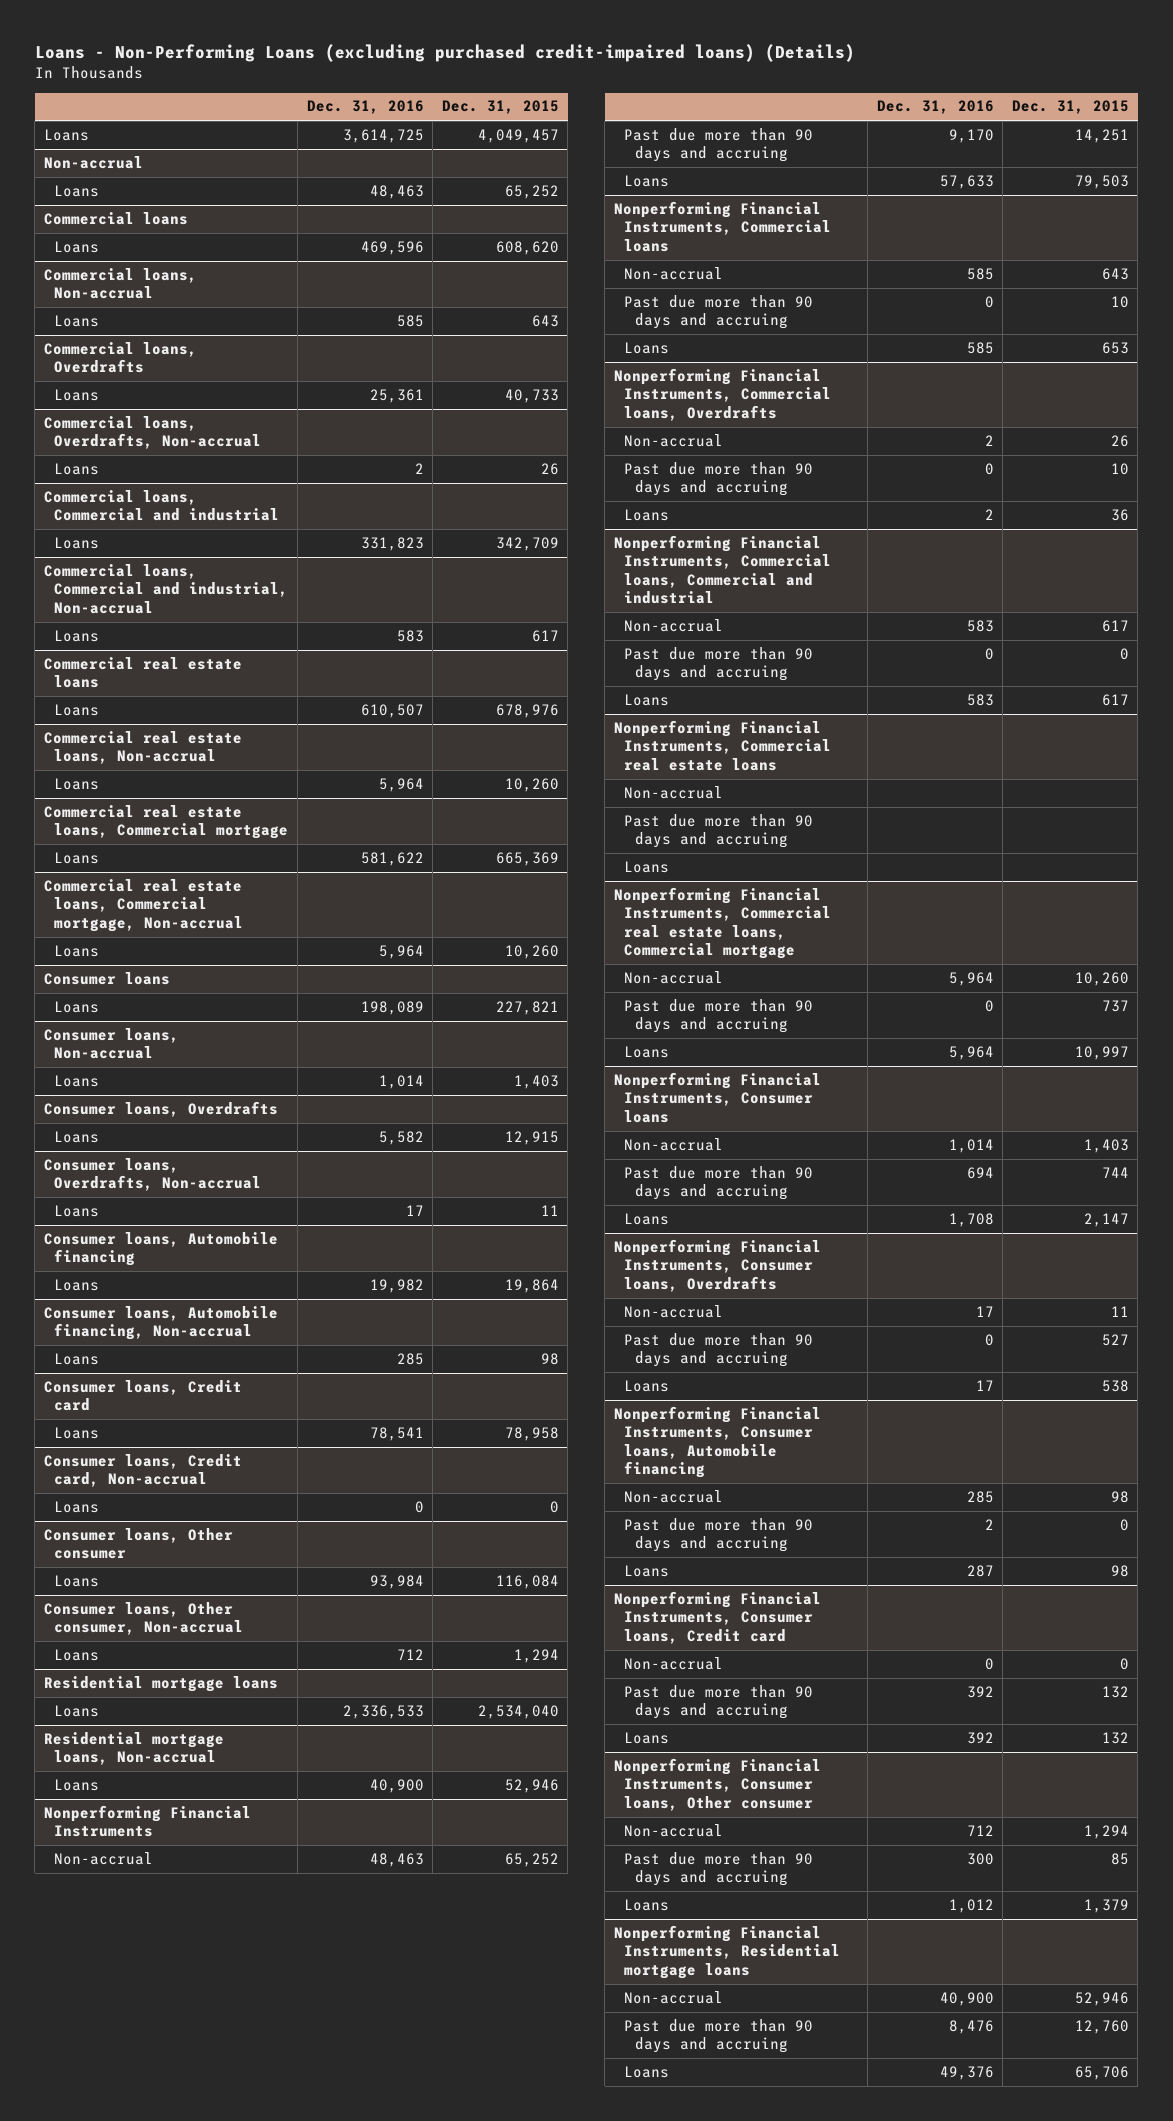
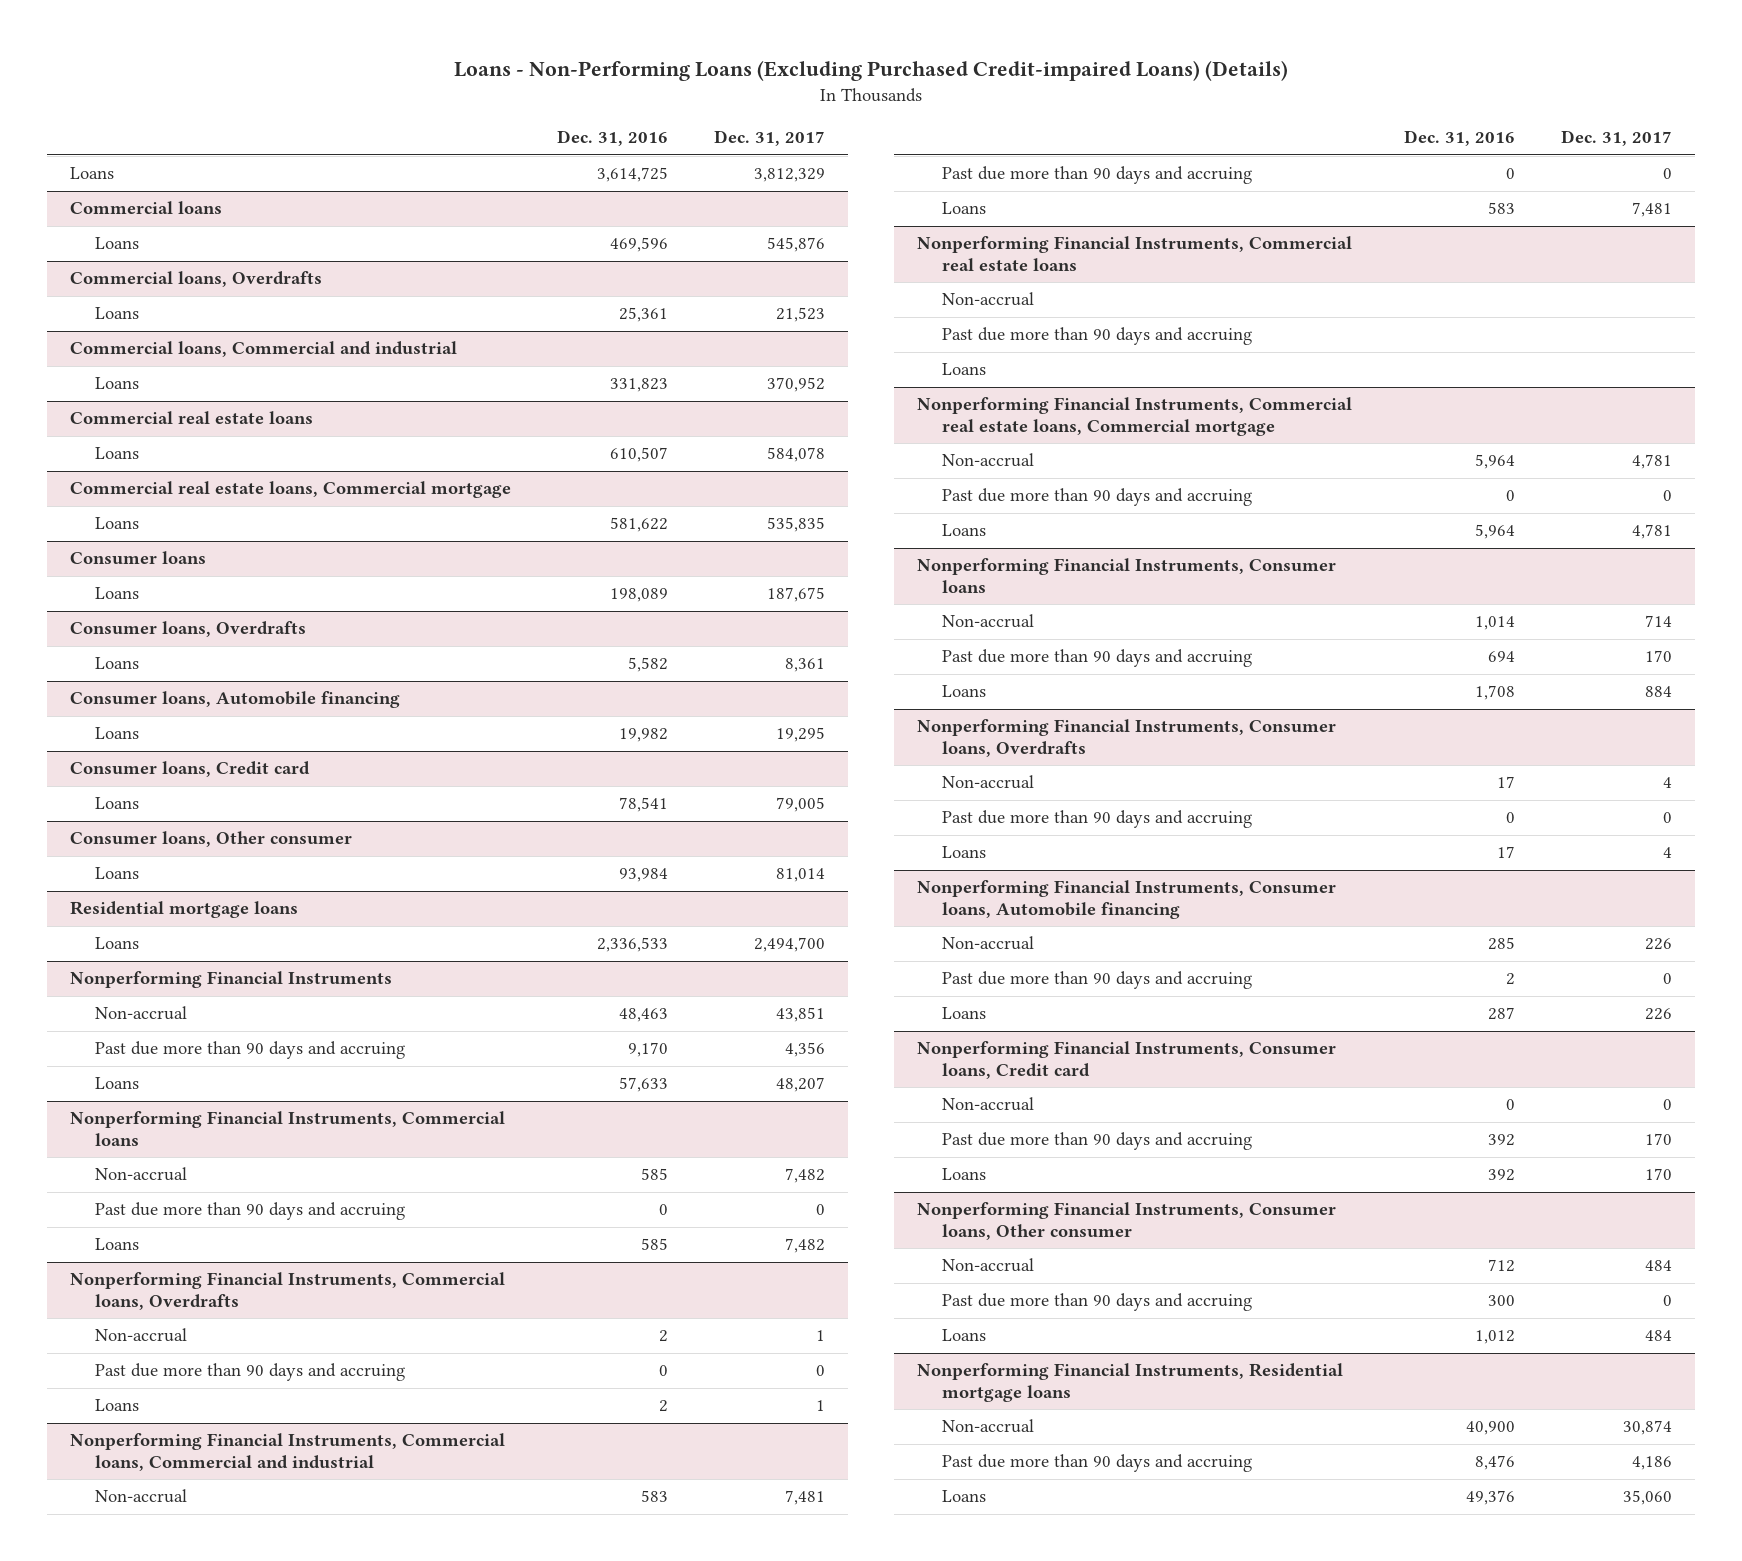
[34,43,855,62] Loans - Non-Performing Loans (excluding purchased credit-impaired loans) (Details) -> [453,60,1288,82] Loans - Non-Performing Loans (Excluding Purchased Credit-impaired Loans) (Details)
[441,100,559,115] Dec. 31, 2015 -> none
none -> [713,130,825,147] Dec. 31, 2017
[43,155,143,169] Non-accrual -> none
[54,184,100,197] Loans -> none
[43,267,197,300] Commercial loans, Non-accrual -> none
[54,314,100,327] Loans -> none
[43,415,262,450] Commercial loans, Overdrafts, Non-accrual -> none
[54,462,100,475] Loans -> none
[43,563,289,614] Commercial loans, Commercial and industrial, Non-accrual -> none
[54,629,100,642] Loans -> none
[43,730,242,765] Commercial real estate loans, Non-accrual -> none
[54,777,100,790] Loans -> none
[43,878,244,932] Commercial real estate loans, Commercial mortgage, Non-accrual -> none
[54,944,100,957] Loans -> none
[43,1027,179,1060] Consumer loans, Non-accrual -> none
[54,1074,100,1087] Loans -> none
[43,1157,262,1192] Consumer loans, Overdrafts, Non-accrual -> none
[54,1204,100,1217] Loans -> none
[43,1305,278,1341] Consumer loans, Automobile financing, Non-accrual -> none
[54,1352,100,1365] Loans -> none
[43,1453,242,1488] Consumer loans, Credit card, Non-accrual -> none
[54,1500,100,1513] Loans -> none
[43,1601,244,1636] Consumer loans, Other consumer, Non-accrual -> none
[54,1648,100,1661] Loans -> none
[43,1731,224,1766] Residential mortgage loans, Non-accrual -> none
[54,1778,100,1791] Loans -> none

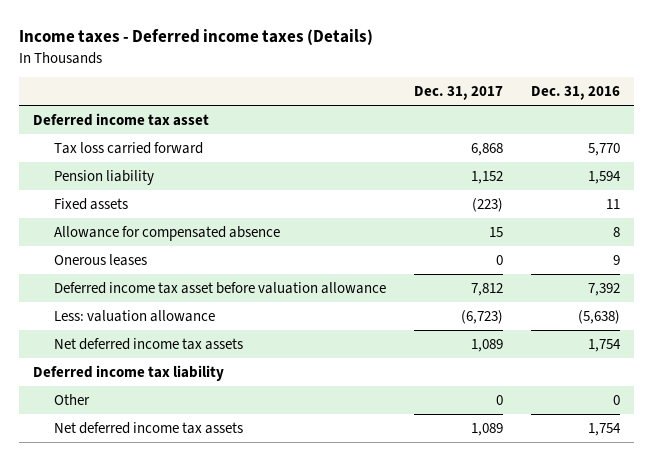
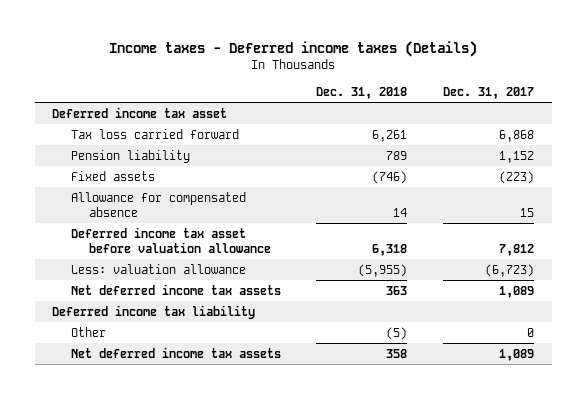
[530,86,620,101] Dec. 31, 2016 -> none
none -> [316,86,408,99] Dec. 31, 2018
[53,253,147,266] Onerous leases -> none

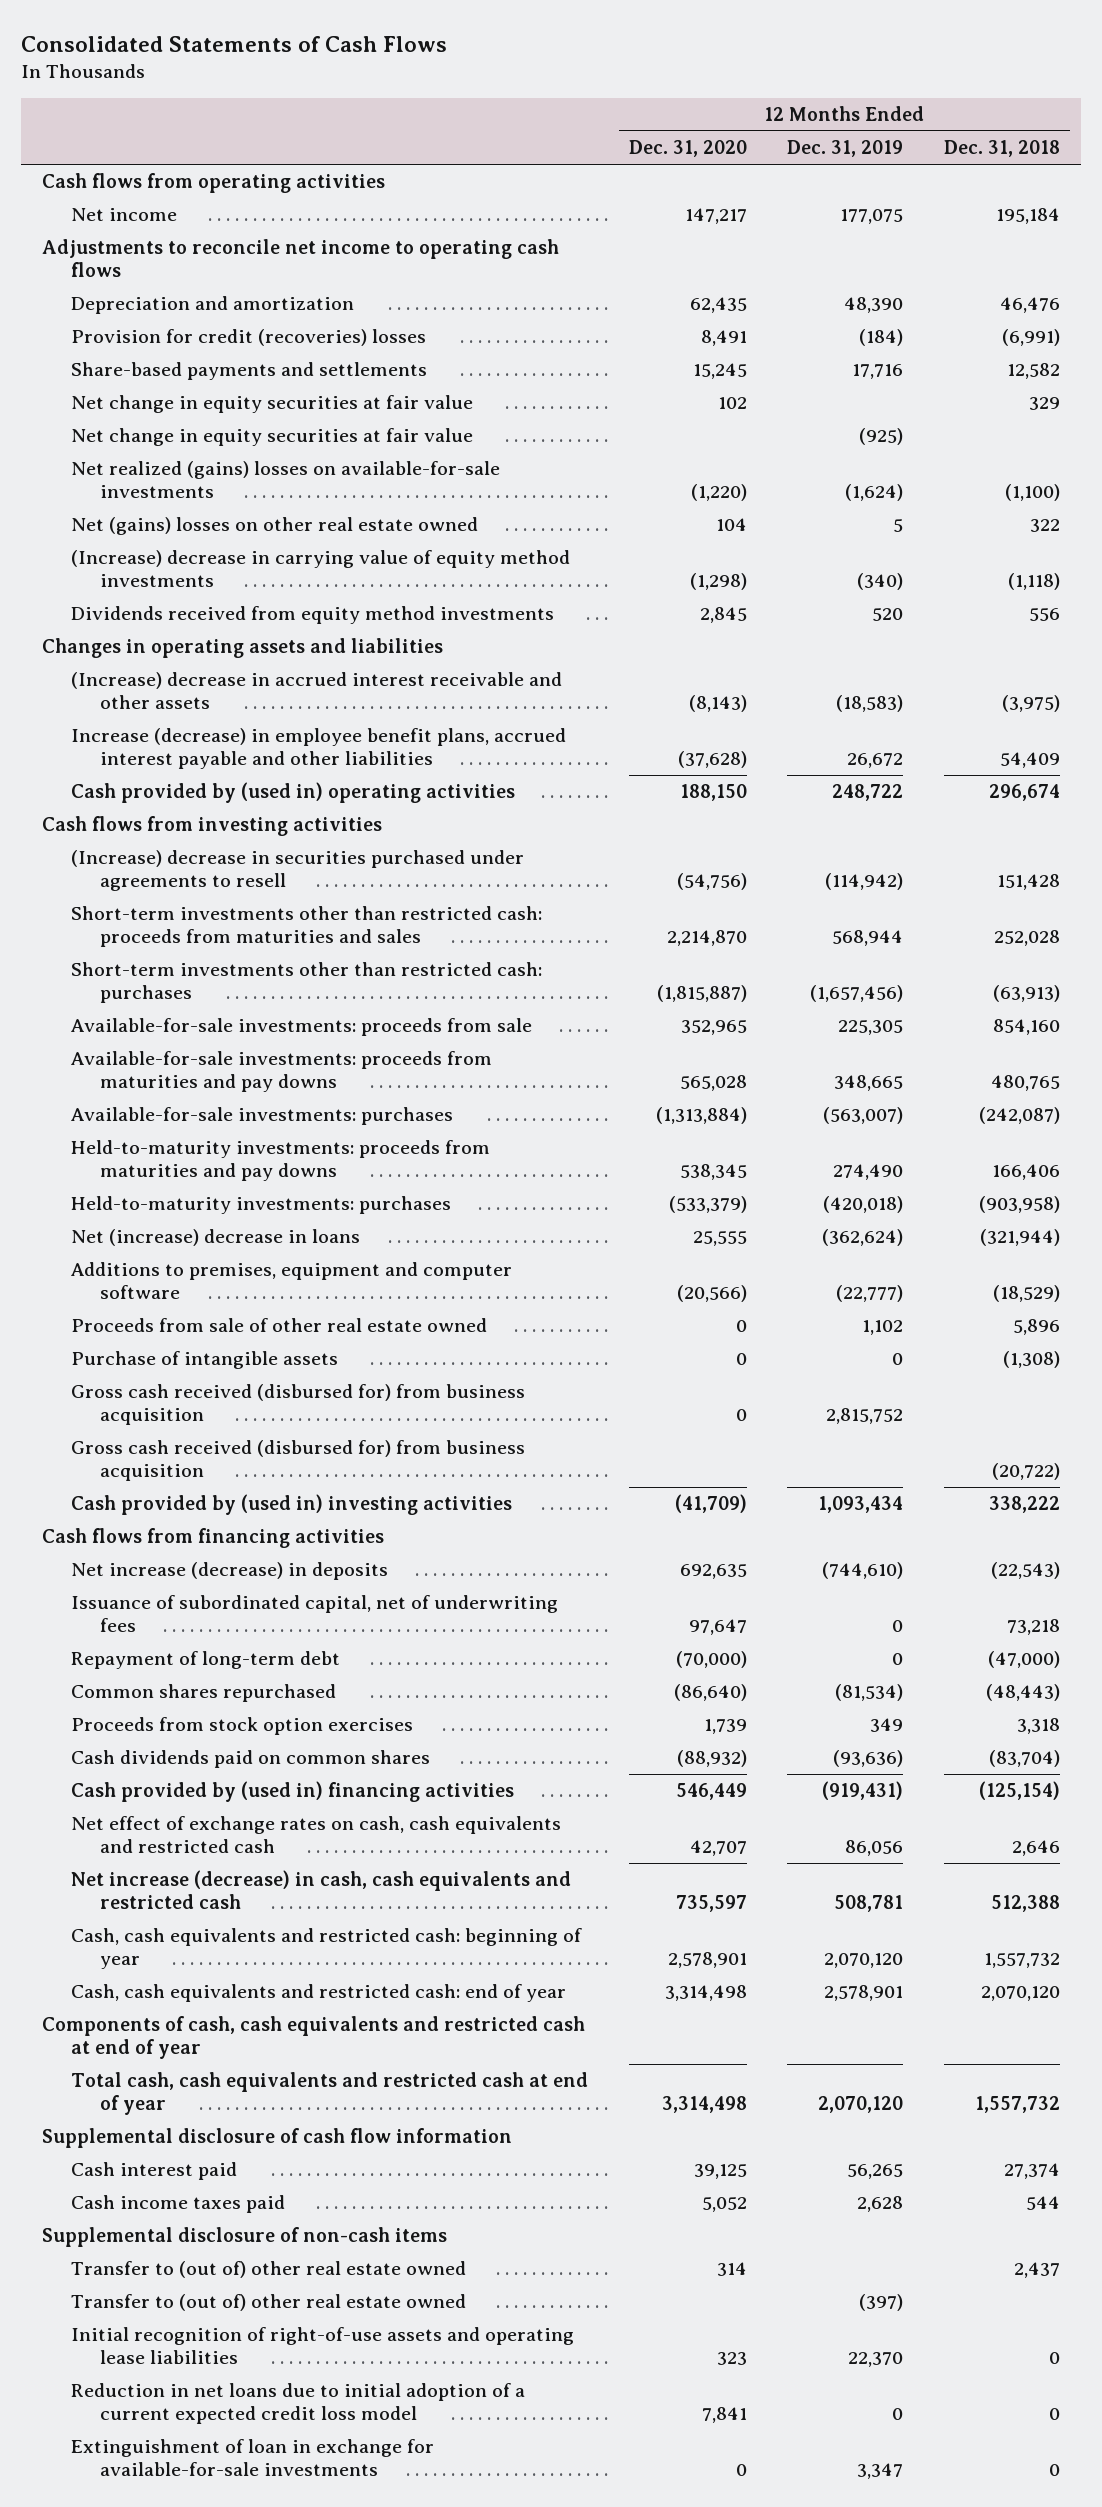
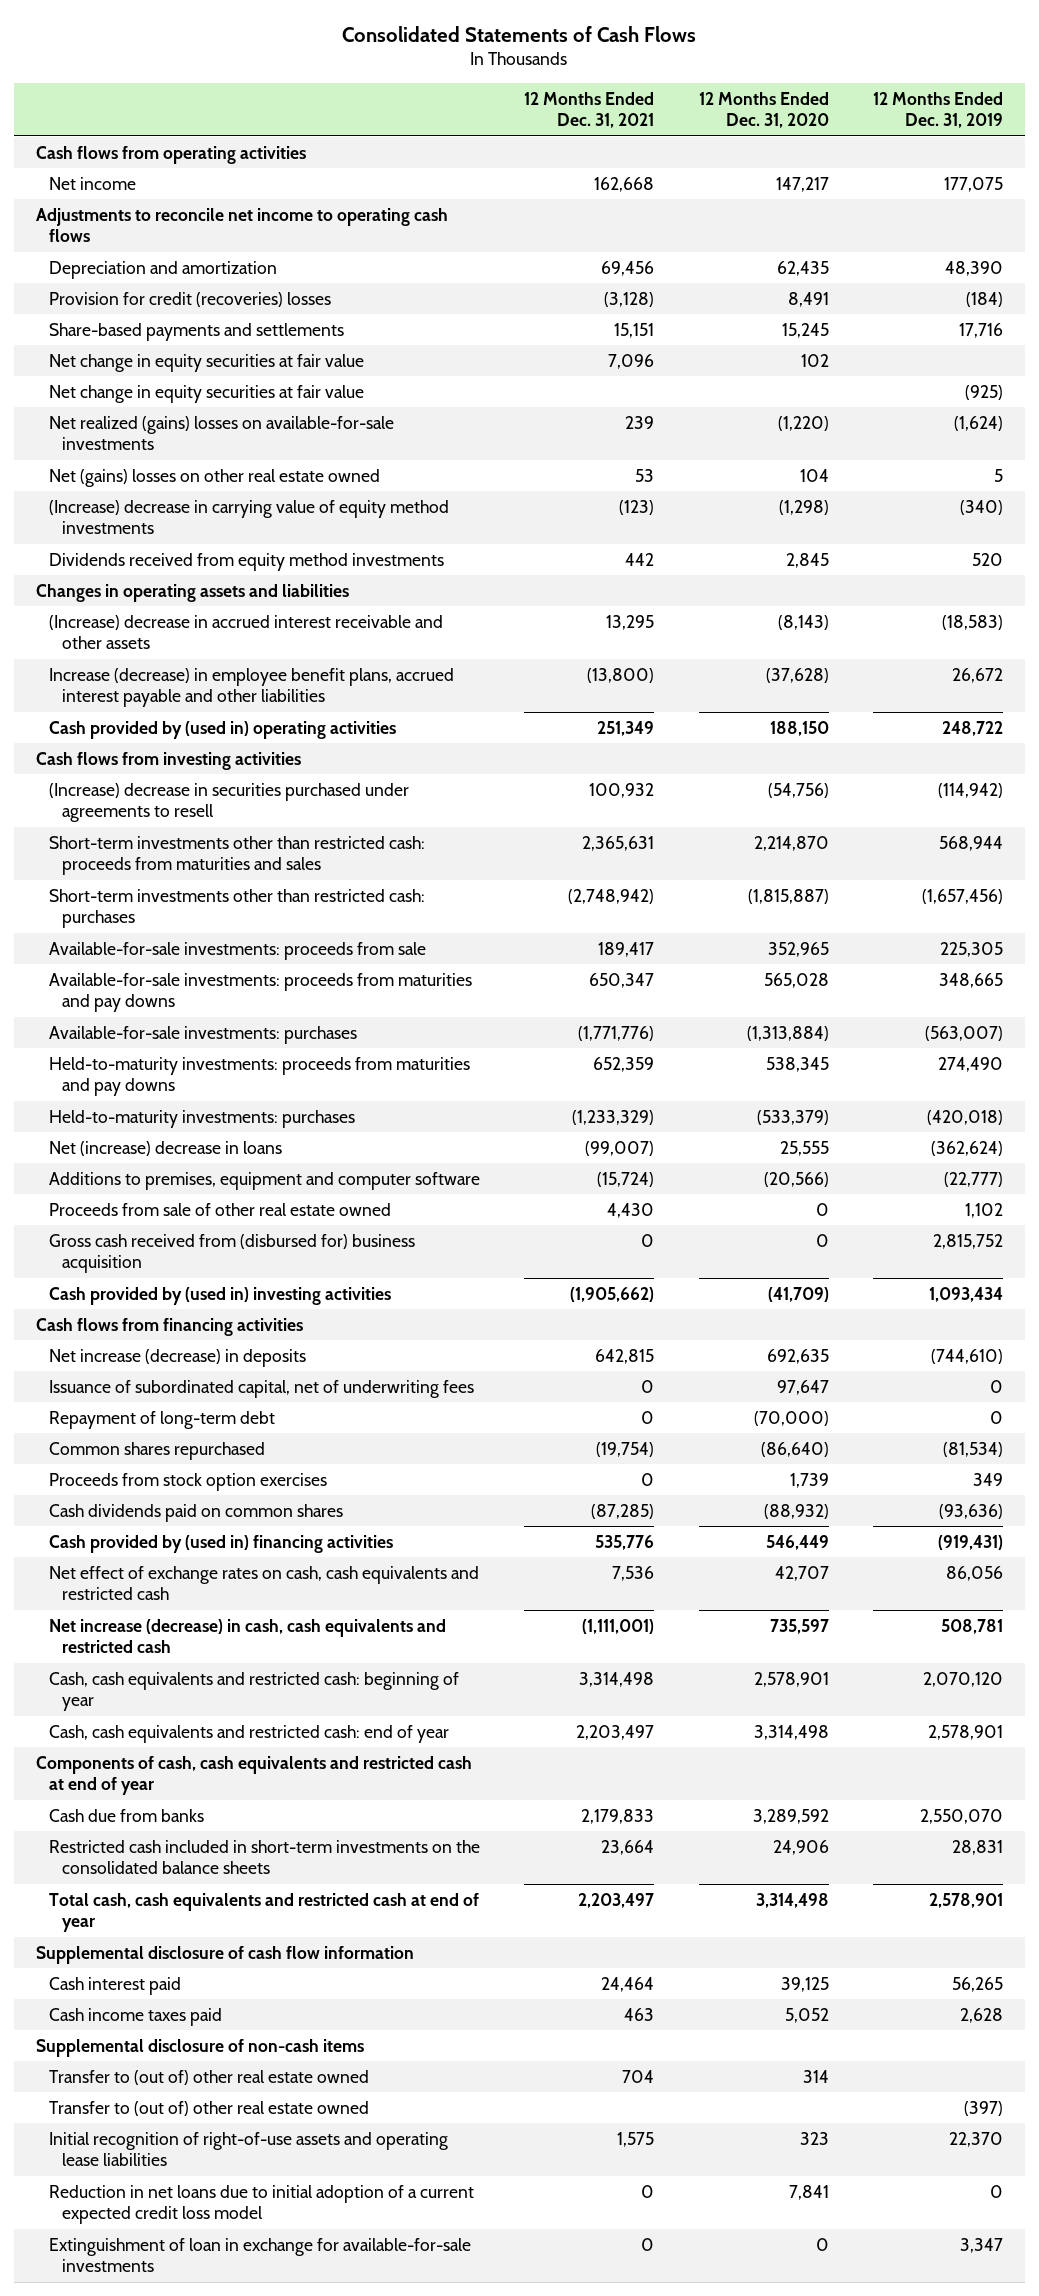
[944,140,1061,158] Dec. 31, 2018 -> none
none -> [524,91,655,129] 12 Months Ended Dec. 31, 2021
[70,1351,338,1370] Purchase of intangible assets -> none
[70,1440,525,1482] Gross cash received (disbursed for) from business acquisition -> none
[70,1384,525,1426] Gross cash received (disbursed for) from business acquisition -> [49,1233,416,1274] Gross cash received from (disbursed for) business acquisition
none -> [49,1808,205,1822] Cash due from banks
none -> [49,1839,481,1875] Restricted cash included in short-term investments on the consolidated balance sheets
[818,2096,904,2114] 2,070,120 -> [928,1892,1003,1908] 2,578,901

